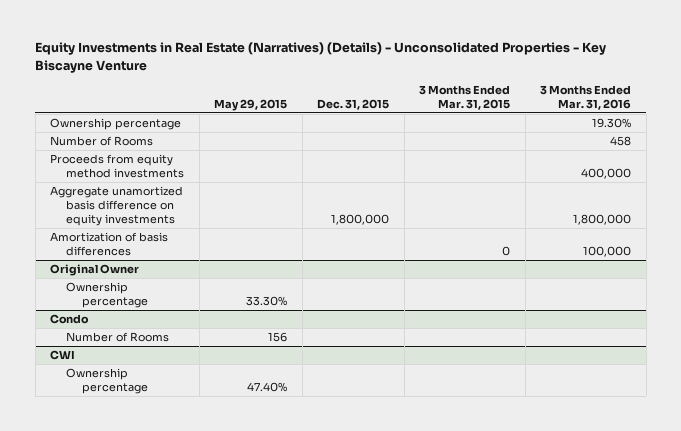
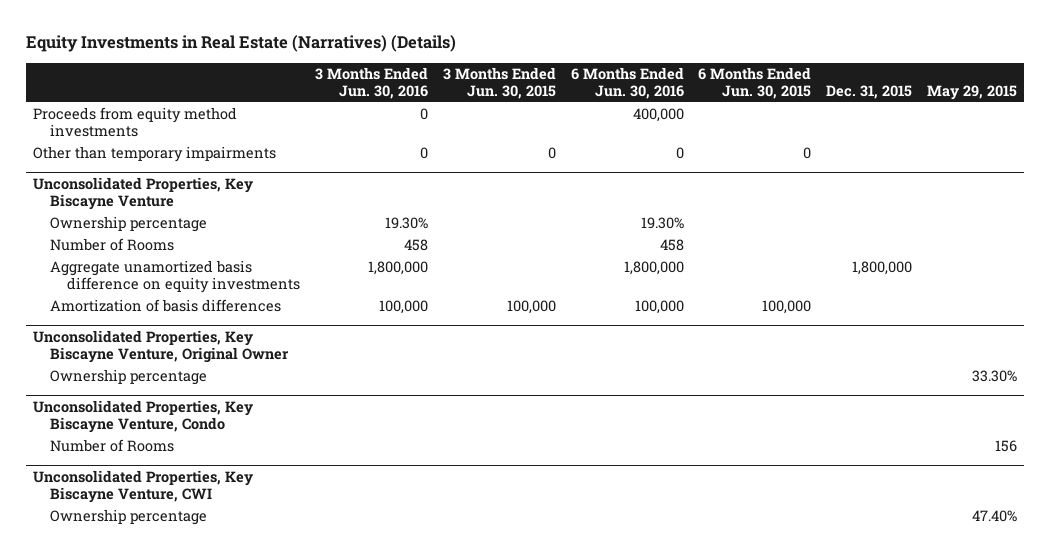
[35,42,607,73] Equity Investments in Real Estate (Narratives) (Details) - Unconsolidated Properties - Key Biscayne Venture -> [25,35,456,53] Equity Investments in Real Estate (Narratives) (Details)
[419,84,511,110] 3 Months Ended Mar. 31, 2015 -> none
[540,84,632,110] 3 Months Ended Mar. 31, 2016 -> none
none -> [315,66,429,99] 3 Months Ended Jun. 30, 2016
none -> [442,66,556,99] 3 Months Ended Jun. 30, 2015
none -> [570,66,684,99] 6 Months Ended Jun. 30, 2016
none -> [698,66,812,99] 6 Months Ended Jun. 30, 2015
[50,117,182,130] Ownership percentage -> none
[50,135,154,146] Number of Rooms -> none
[50,185,184,227] Aggregate unamortized basis difference on equity investments -> none
[50,231,169,257] Amortization of basis differences -> none
none -> [33,146,277,163] Other than temporary impairments
none -> [33,176,254,210] Unconsolidated Properties, Key Biscayne Venture
none -> [50,216,208,233] Ownership percentage
none -> [50,238,175,252] Number of Rooms
none -> [50,260,301,294] Aggregate unamortized basis difference on equity investments
none -> [50,299,282,313] Amortization of basis differences
[50,263,140,276] Original Owner -> [33,329,290,363] Unconsolidated Properties, Key Biscayne Venture, Original Owner
[50,313,90,324] Condo -> [33,399,254,433] Unconsolidated Properties, Key Biscayne Venture, Condo
[50,349,76,360] CWI -> [33,469,254,503] Unconsolidated Properties, Key Biscayne Venture, CWI

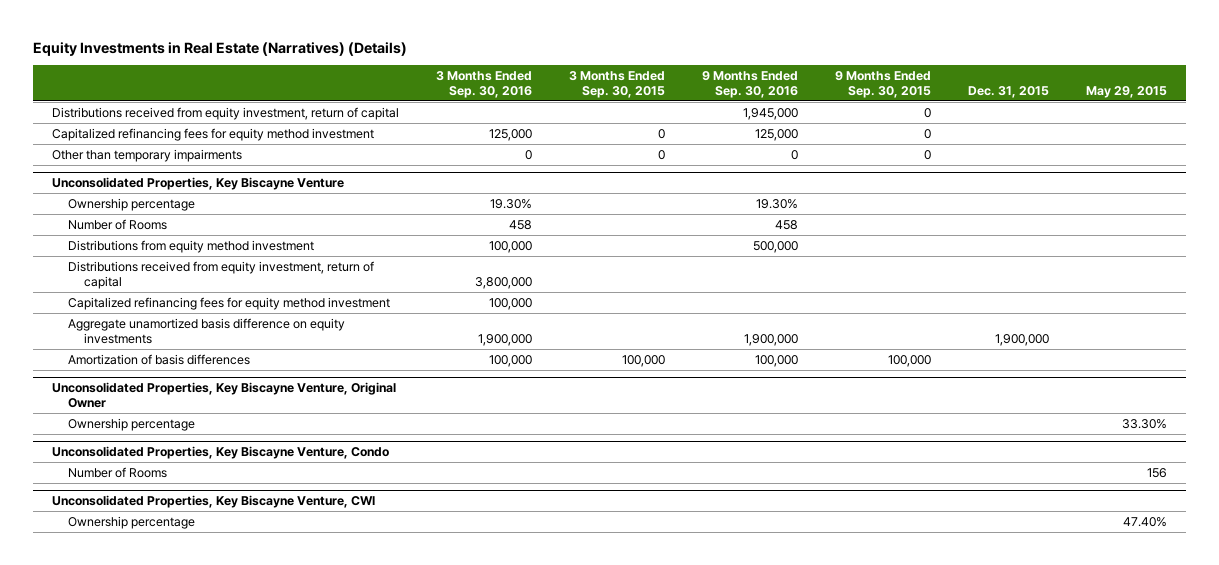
[315,66,429,99] 3 Months Ended Jun. 30, 2016 -> none
[442,66,556,99] 3 Months Ended Jun. 30, 2015 -> none
[570,66,684,99] 6 Months Ended Jun. 30, 2016 -> none
[698,66,812,99] 6 Months Ended Jun. 30, 2015 -> none
none -> [435,70,532,98] 3 Months Ended Sep. 30, 2016
none -> [569,70,666,98] 3 Months Ended Sep. 30, 2015
none -> [702,70,799,98] 9 Months Ended Sep. 30, 2016
none -> [835,70,932,98] 9 Months Ended Sep. 30, 2015
[33,107,238,138] Proceeds from equity method investments -> [51,106,399,120] Distributions received from equity investment, return of capital
none -> [51,127,374,141] Capitalized refinancing fees for equity method investment
none -> [67,239,314,253] Distributions from equity method investment
none -> [67,260,374,289] Distributions received from equity investment, return of capital
none -> [67,296,390,310] Capitalized refinancing fees for equity method investment
[852,261,913,276] 1,800,000 -> [995,333,1050,346] 1,900,000

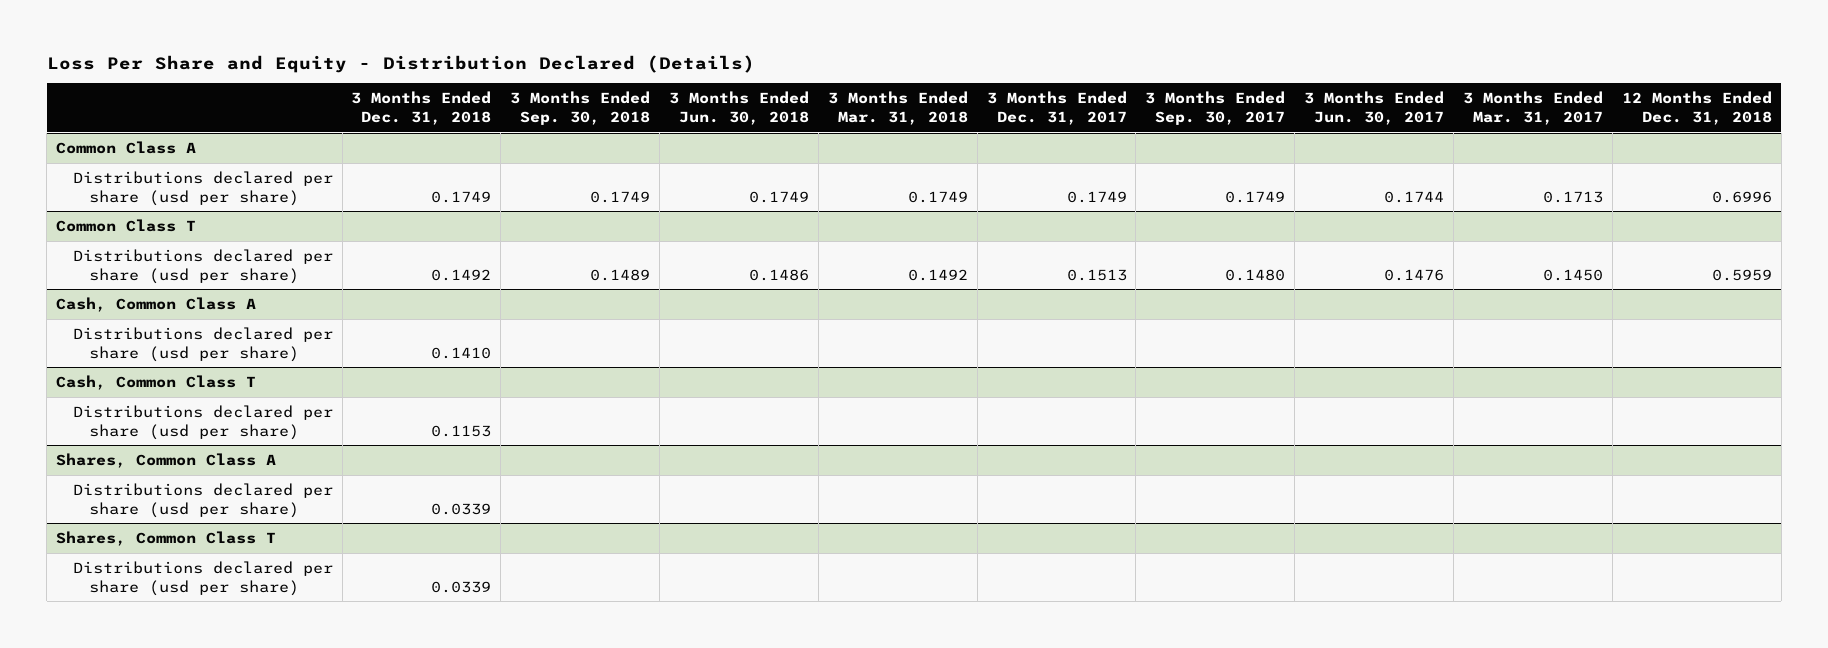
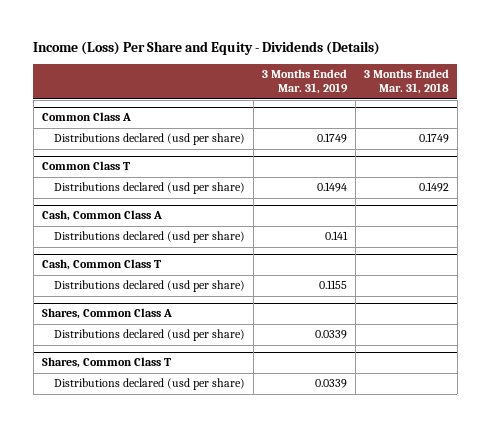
[46,54,755,73] Loss Per Share and Equity - Distribution Declared (Details) -> [33,40,381,55] Income (Loss) Per Share and Equity - Dividends (Details)
[351,91,492,125] 3 Months Ended Dec. 31, 2018 -> none
[510,91,651,125] 3 Months Ended Sep. 30, 2018 -> none
[668,91,809,125] 3 Months Ended Jun. 30, 2018 -> none
[986,91,1127,125] 3 Months Ended Dec. 31, 2017 -> none
[1145,91,1286,125] 3 Months Ended Sep. 30, 2017 -> none
[1304,91,1445,125] 3 Months Ended Jun. 30, 2017 -> none
[1462,91,1603,125] 3 Months Ended Mar. 31, 2017 -> none
[1621,91,1772,125] 12 Months Ended Dec. 31, 2018 -> none
none -> [262,68,349,95] 3 Months Ended Mar. 31, 2019
[72,170,333,206] Distributions declared per share (usd per share) -> [54,133,246,146] Distributions declared (usd per share)
[72,248,333,284] Distributions declared per share (usd per share) -> [54,182,246,195] Distributions declared (usd per share)
[72,326,333,362] Distributions declared per share (usd per share) -> [54,231,246,244] Distributions declared (usd per share)
[72,404,333,440] Distributions declared per share (usd per share) -> [54,280,246,293] Distributions declared (usd per share)
[72,482,333,518] Distributions declared per share (usd per share) -> [54,329,246,342] Distributions declared (usd per share)
[72,560,333,596] Distributions declared per share (usd per share) -> [54,378,246,391] Distributions declared (usd per share)

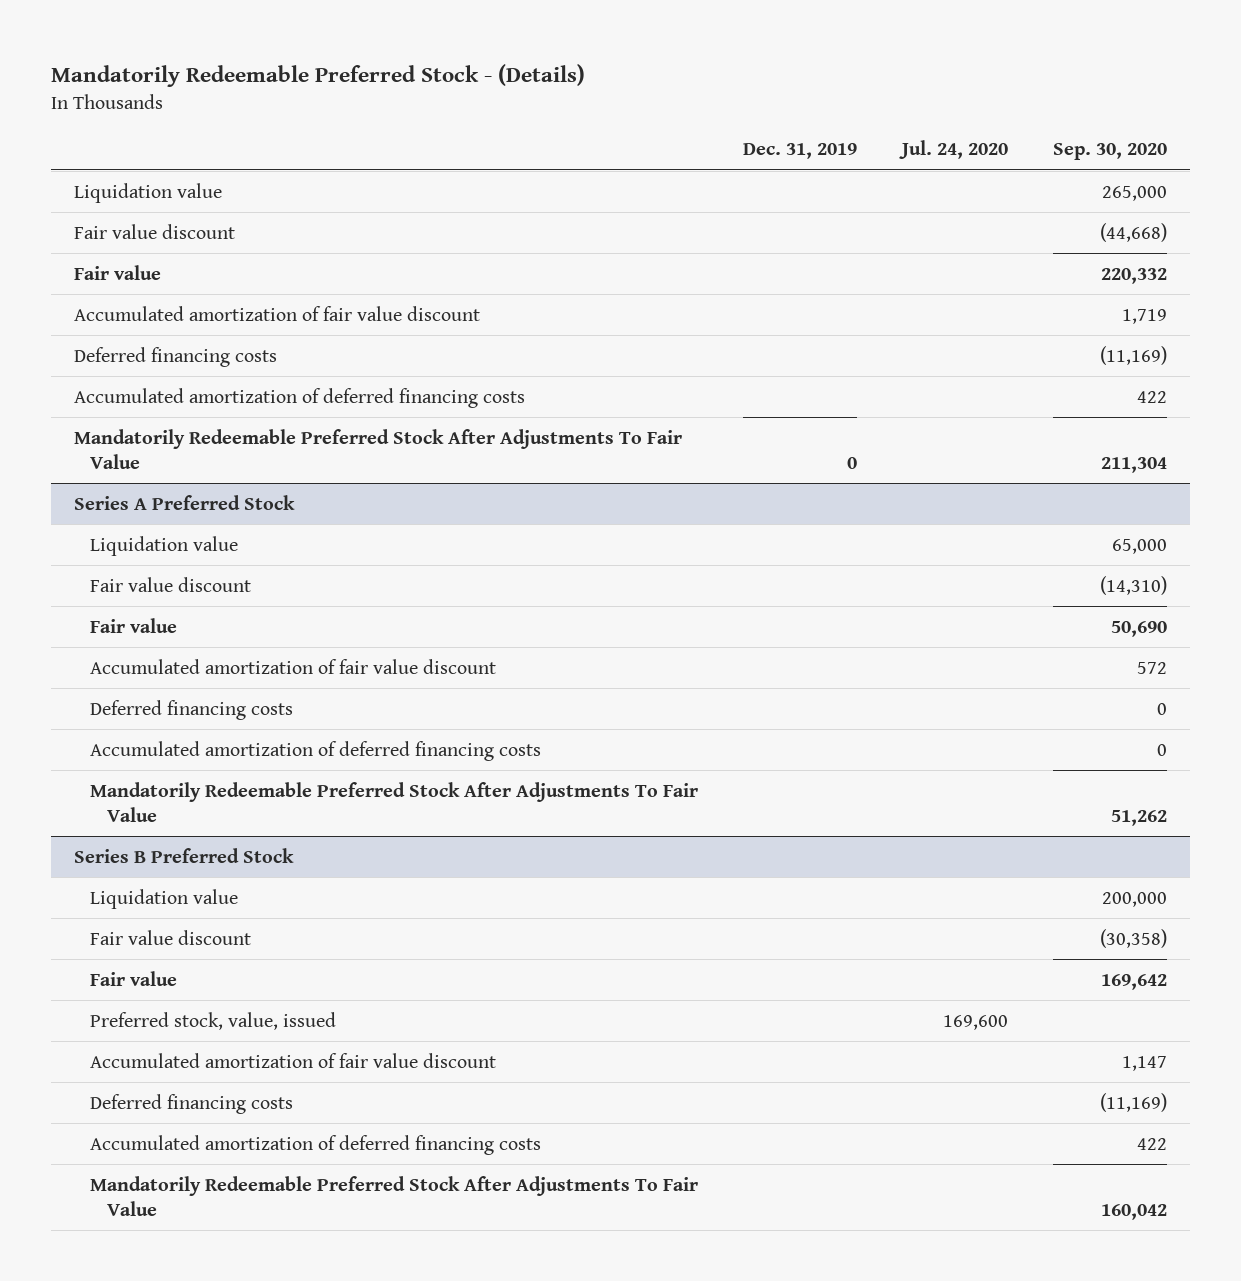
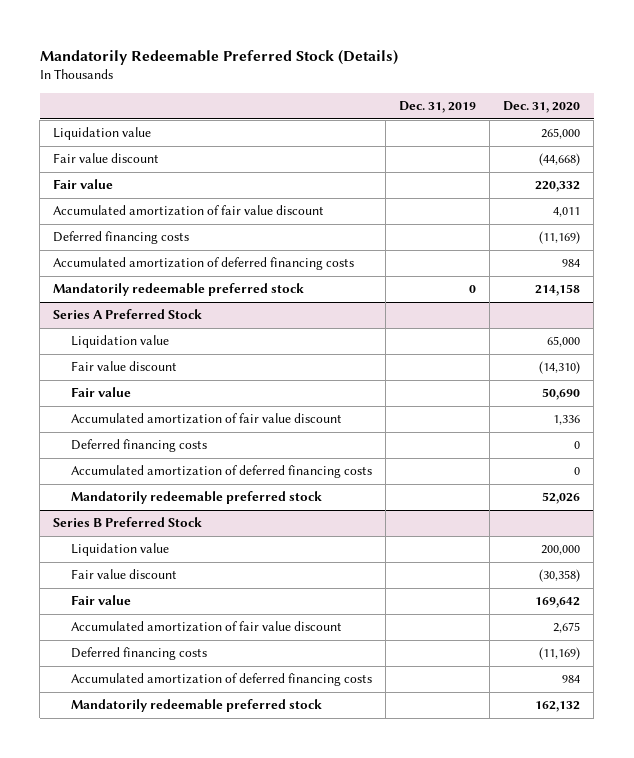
[51,64,586,88] Mandatorily Redeemable Preferred Stock - (Details) -> [39,49,398,65] Mandatorily Redeemable Preferred Stock (Details)
[899,140,1009,160] Jul. 24, 2020 -> none
[1053,143,1168,161] Sep. 30, 2020 -> none
none -> [503,101,581,114] Dec. 31, 2020
[73,428,682,469] Mandatorily Redeemable Preferred Stock After Adjustments To Fair Value -> [53,283,305,297] Mandatorily redeemable preferred stock
[90,781,699,822] Mandatorily Redeemable Preferred Stock After Adjustments To Fair Value -> [71,491,323,505] Mandatorily redeemable preferred stock
[90,1011,337,1030] Preferred stock, value, issued -> none
[90,1175,699,1216] Mandatorily Redeemable Preferred Stock After Adjustments To Fair Value -> [71,699,323,713] Mandatorily redeemable preferred stock

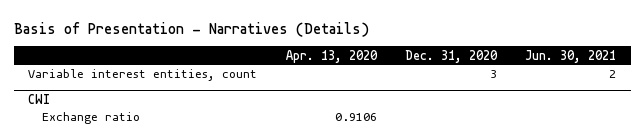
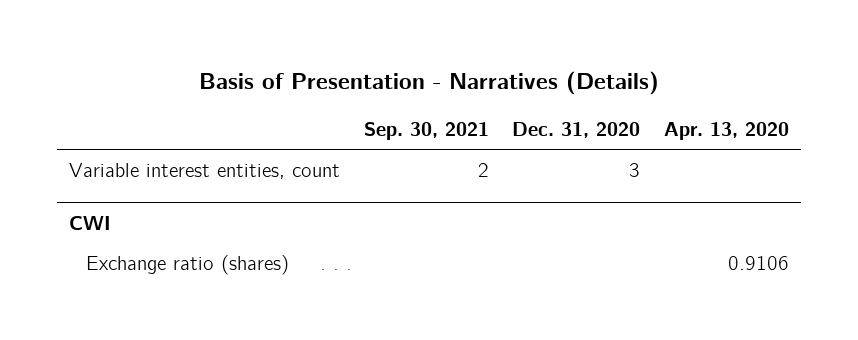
[525,49,617,63] Jun. 30, 2021 -> none
none -> [363,121,489,140] Sep. 30, 2021
[41,112,140,125] Exchange ratio -> [85,255,289,276] Exchange ratio (shares)

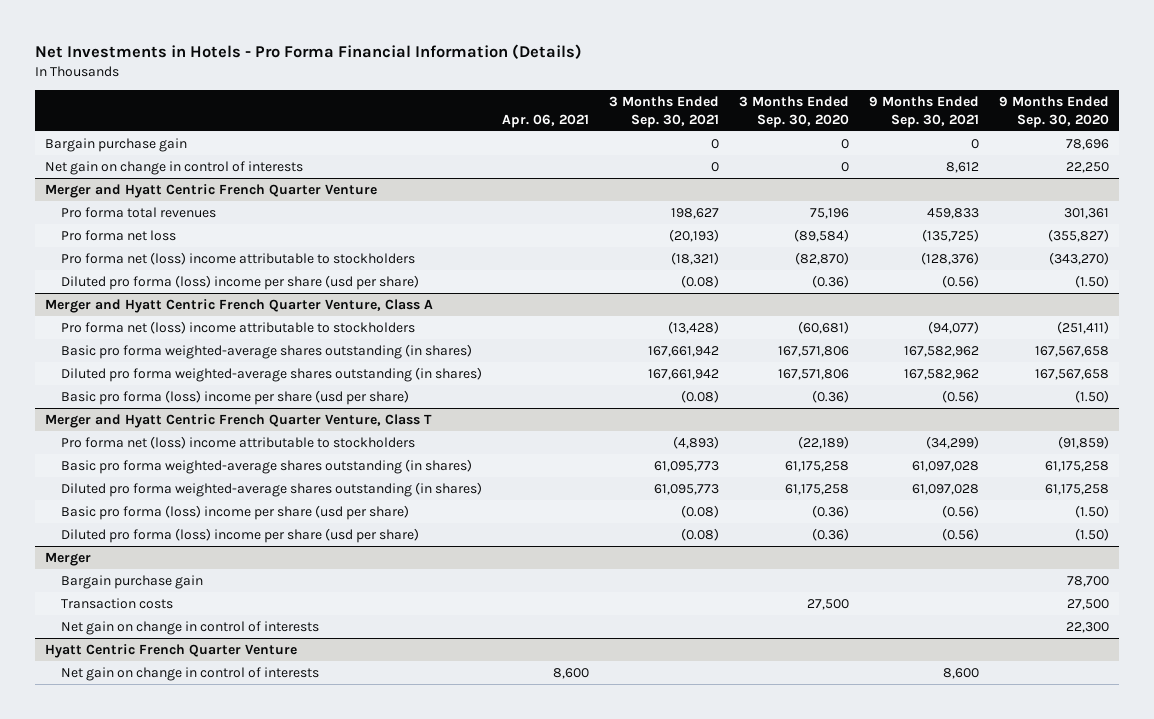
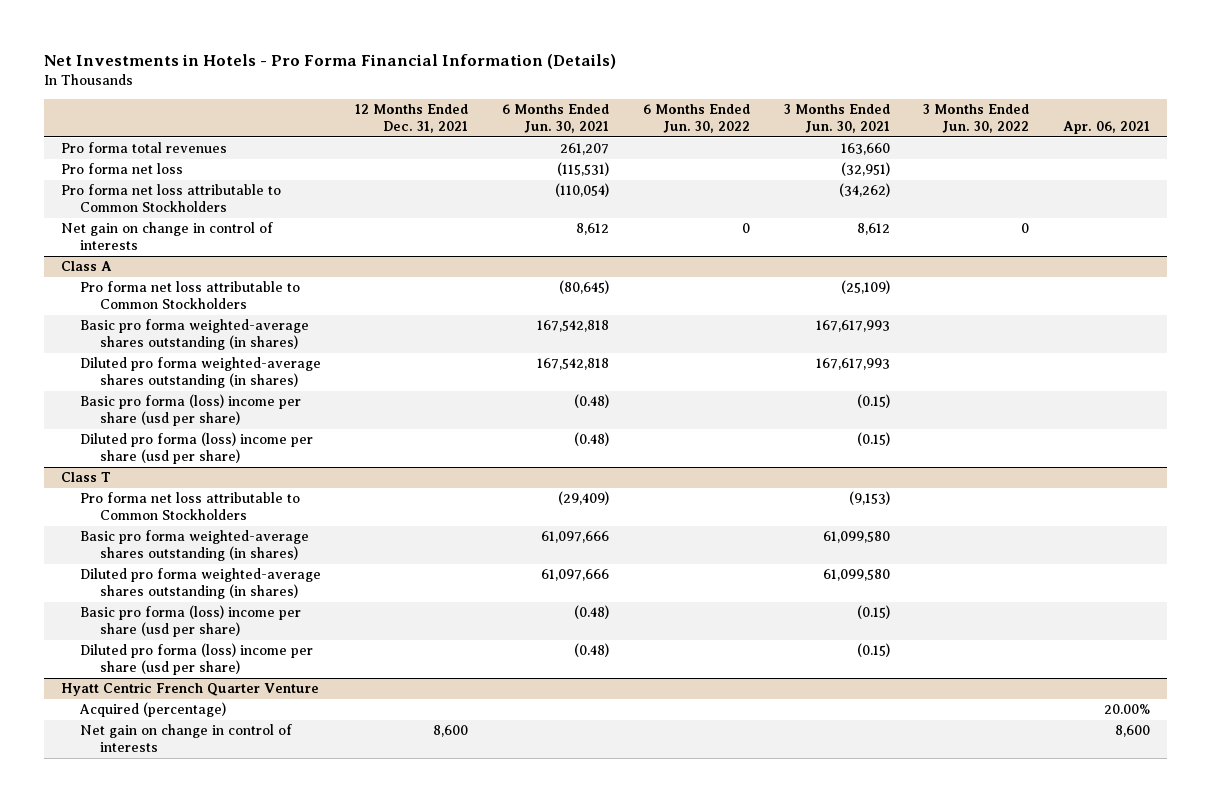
[609,95,720,128] 3 Months Ended Sep. 30, 2021 -> none
[739,95,850,128] 3 Months Ended Sep. 30, 2020 -> none
[869,95,980,128] 9 Months Ended Sep. 30, 2021 -> none
[999,95,1110,128] 9 Months Ended Sep. 30, 2020 -> none
none -> [355,104,469,134] 12 Months Ended Dec. 31, 2021
none -> [502,104,610,134] 6 Months Ended Jun. 30, 2021
none -> [642,104,750,134] 6 Months Ended Jun. 30, 2022
none -> [783,104,890,134] 3 Months Ended Jun. 30, 2021
none -> [923,104,1030,134] 3 Months Ended Jun. 30, 2022
[44,137,187,152] Bargain purchase gain -> none
none -> [60,142,227,154] Pro forma total revenues
none -> [60,163,183,175] Pro forma net loss
none -> [60,184,281,213] Pro forma net loss attributable to Common Stockholders
[44,183,377,198] Merger and Hyatt Centric French Quarter Venture -> none
[61,206,217,218] Pro forma total revenues -> none
[61,229,177,241] Pro forma net loss -> none
[61,251,416,265] Pro forma net (loss) income attributable to stockholders -> none
[61,274,420,290] Diluted pro forma (loss) income per share (usd per share) -> none
[44,298,433,313] Merger and Hyatt Centric French Quarter Venture, Class A -> [60,261,112,272] Class A
[61,320,416,334] Pro forma net (loss) income attributable to stockholders -> [80,281,301,310] Pro forma net loss attributable to Common Stockholders
none -> [80,432,314,465] Diluted pro forma (loss) income per share (usd per share)
[44,413,432,428] Merger and Hyatt Centric French Quarter Venture, Class T -> [60,472,111,483] Class T
[61,435,416,449] Pro forma net (loss) income attributable to stockholders -> [80,492,301,521] Pro forma net loss attributable to Common Stockholders
[44,551,91,566] Merger -> none
[61,574,204,589] Bargain purchase gain -> none
[61,597,174,609] Transaction costs -> none
[61,620,320,635] Net gain on change in control of interests -> none
none -> [79,702,227,718] Acquired (percentage)

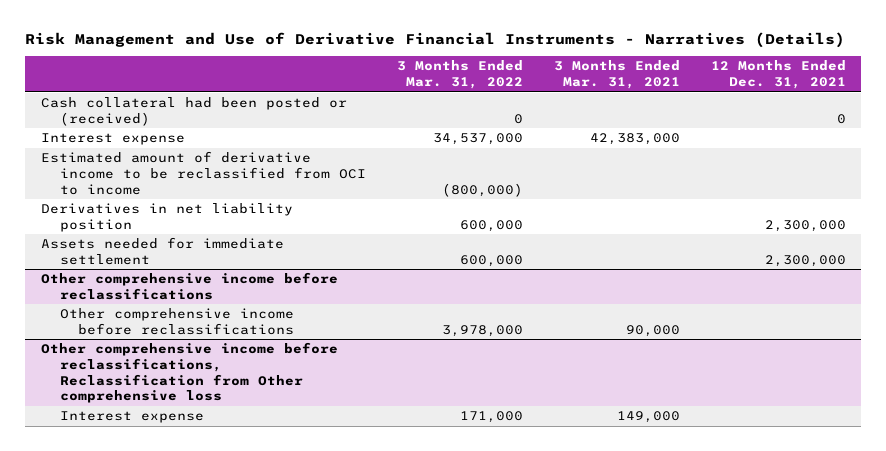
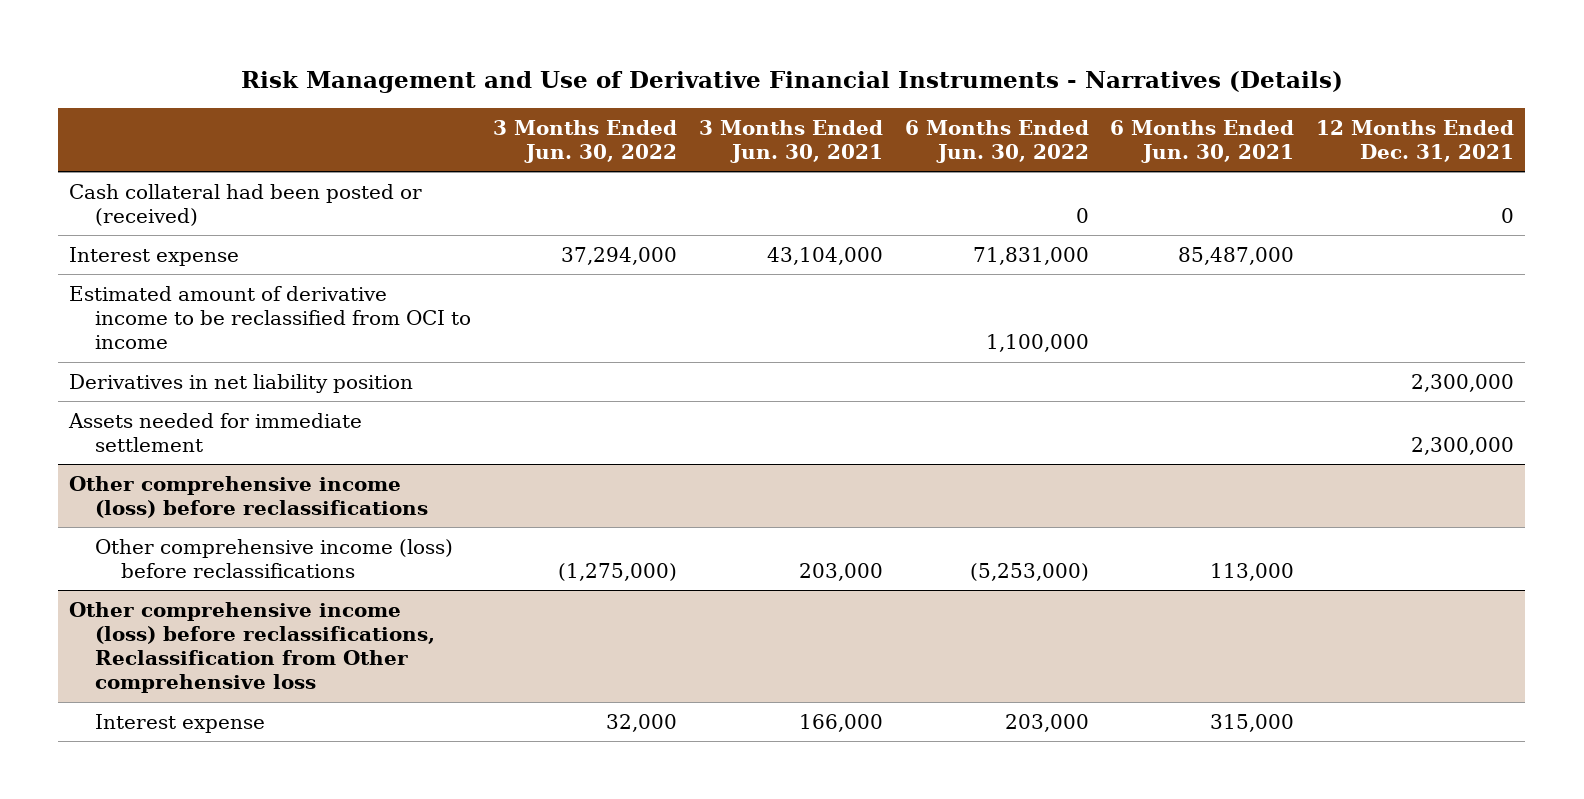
[396,60,523,90] 3 Months Ended Mar. 31, 2022 -> none
[553,60,680,90] 3 Months Ended Mar. 31, 2021 -> none
none -> [492,119,677,163] 3 Months Ended Jun. 30, 2022
none -> [698,119,883,163] 3 Months Ended Jun. 30, 2021
none -> [904,119,1089,163] 6 Months Ended Jun. 30, 2022
none -> [1110,119,1295,163] 6 Months Ended Jun. 30, 2021
[40,272,338,300] Other comprehensive income before reclassifications -> [69,475,428,518] Other comprehensive income (loss) before reclassifications
[59,308,295,335] Other comprehensive income before reclassifications -> [94,538,453,578] Other comprehensive income (loss) before reclassifications
[40,342,338,404] Other comprehensive income before reclassifications, Reclassification from Other comprehensive loss -> [69,601,435,694] Other comprehensive income (loss) before reclassifications, Reclassification from Other comprehensive loss

